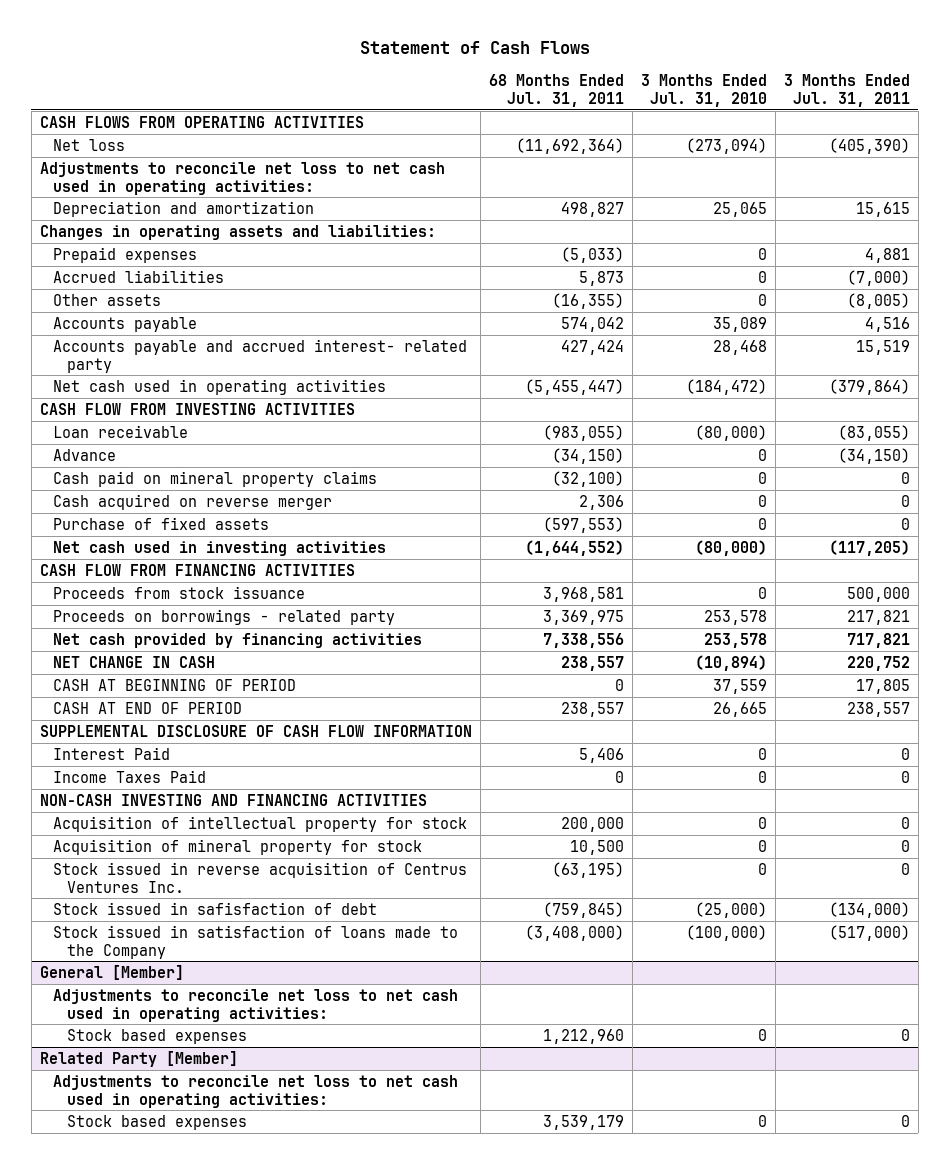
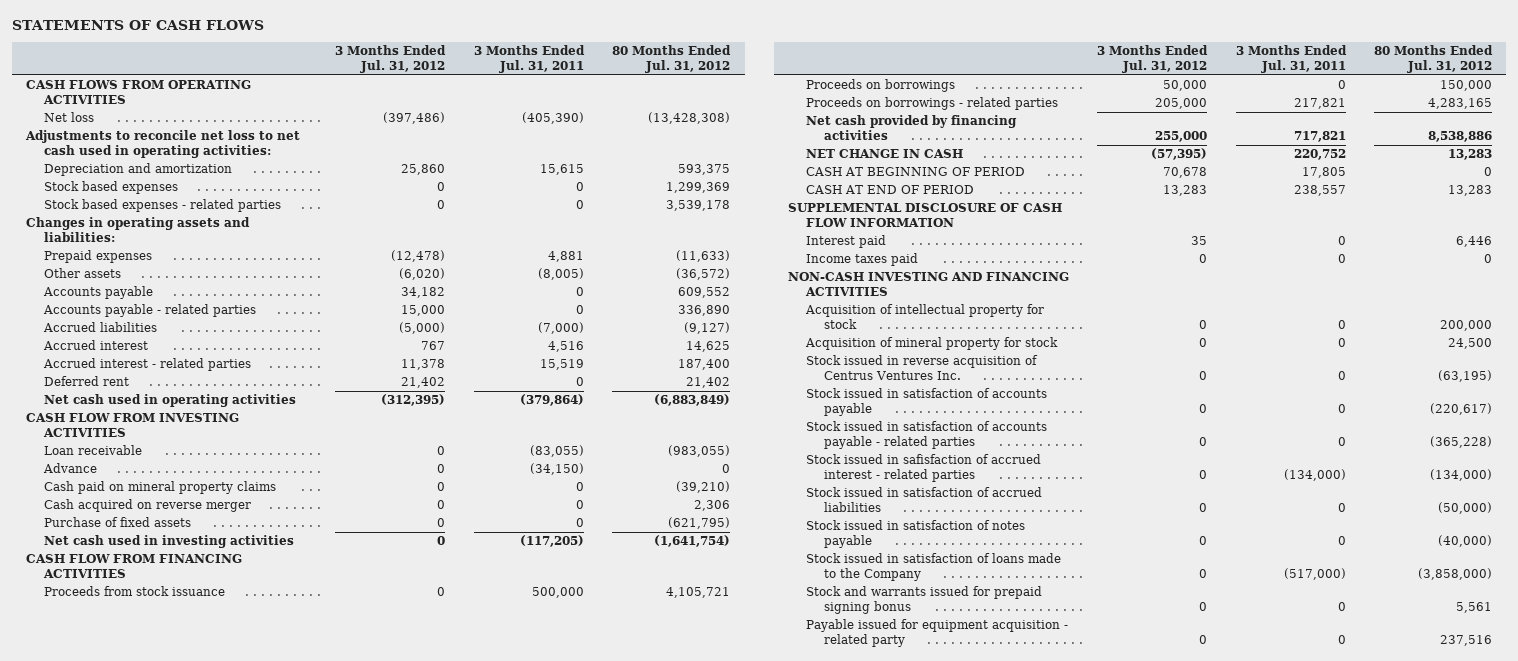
[359,41,590,55] Statement of Cash Flows -> [11,19,264,30] STATEMENTS OF CASH FLOWS
[488,73,624,107] 68 Months Ended Jul. 31, 2011 -> none
[640,73,767,107] 3 Months Ended Jul. 31, 2010 -> none
none -> [335,44,447,73] 3 Months Ended Jul. 31, 2012
none -> [612,44,732,73] 80 Months Ended Jul. 31, 2012
none -> [43,181,178,195] Stock based expenses
none -> [43,199,281,213] Stock based expenses - related parties
[864,316,910,332] 4,516 -> [575,287,584,297] 0
[53,338,468,373] Accounts payable and accrued interest- related party -> [42,304,256,318] Accounts payable - related parties
[855,339,910,355] 15,519 -> [575,305,584,315] 0
[53,269,225,283] Accrued liabilities -> [42,322,157,333] Accrued liabilities
none -> [42,340,148,351] Accrued interest
none -> [42,358,251,372] Accrued interest - related parties
none -> [43,376,129,387] Deferred rent
none -> [805,79,955,93] Proceeds on borrowings
[53,608,396,625] Proceeds on borrowings - related party -> [805,97,1058,111] Proceeds on borrowings - related parties
[53,746,171,760] Interest Paid -> [805,235,886,249] Interest paid
[53,769,207,783] Income Taxes Paid -> [805,253,918,267] Income taxes paid
none -> [805,388,1047,417] Stock issued in satisfaction of accounts payable
none -> [805,421,1047,450] Stock issued in satisfaction of accounts payable - related parties
[53,901,378,915] Stock issued in safisfaction of debt -> [805,454,1041,483] Stock issued in safisfaction of accrued interest - related parties
none -> [805,487,1042,513] Stock issued in satisfaction of accrued liabilities
none -> [805,520,1025,549] Stock issued in satisfaction of notes payable
[39,964,184,980] General [Member] -> none
[53,988,459,1022] Adjustments to reconcile net loss to net cash used in operating activities: -> none
[66,1028,247,1044] Stock based expenses -> none
[39,1050,238,1067] Related Party [Member] -> none
[53,1074,459,1108] Adjustments to reconcile net loss to net cash used in operating activities: -> none
[66,1114,247,1130] Stock based expenses -> none
none -> [805,586,1042,615] Stock and warrants issued for prepaid signing bonus
none -> [805,619,1068,648] Payable issued for equipment acquisition - related party

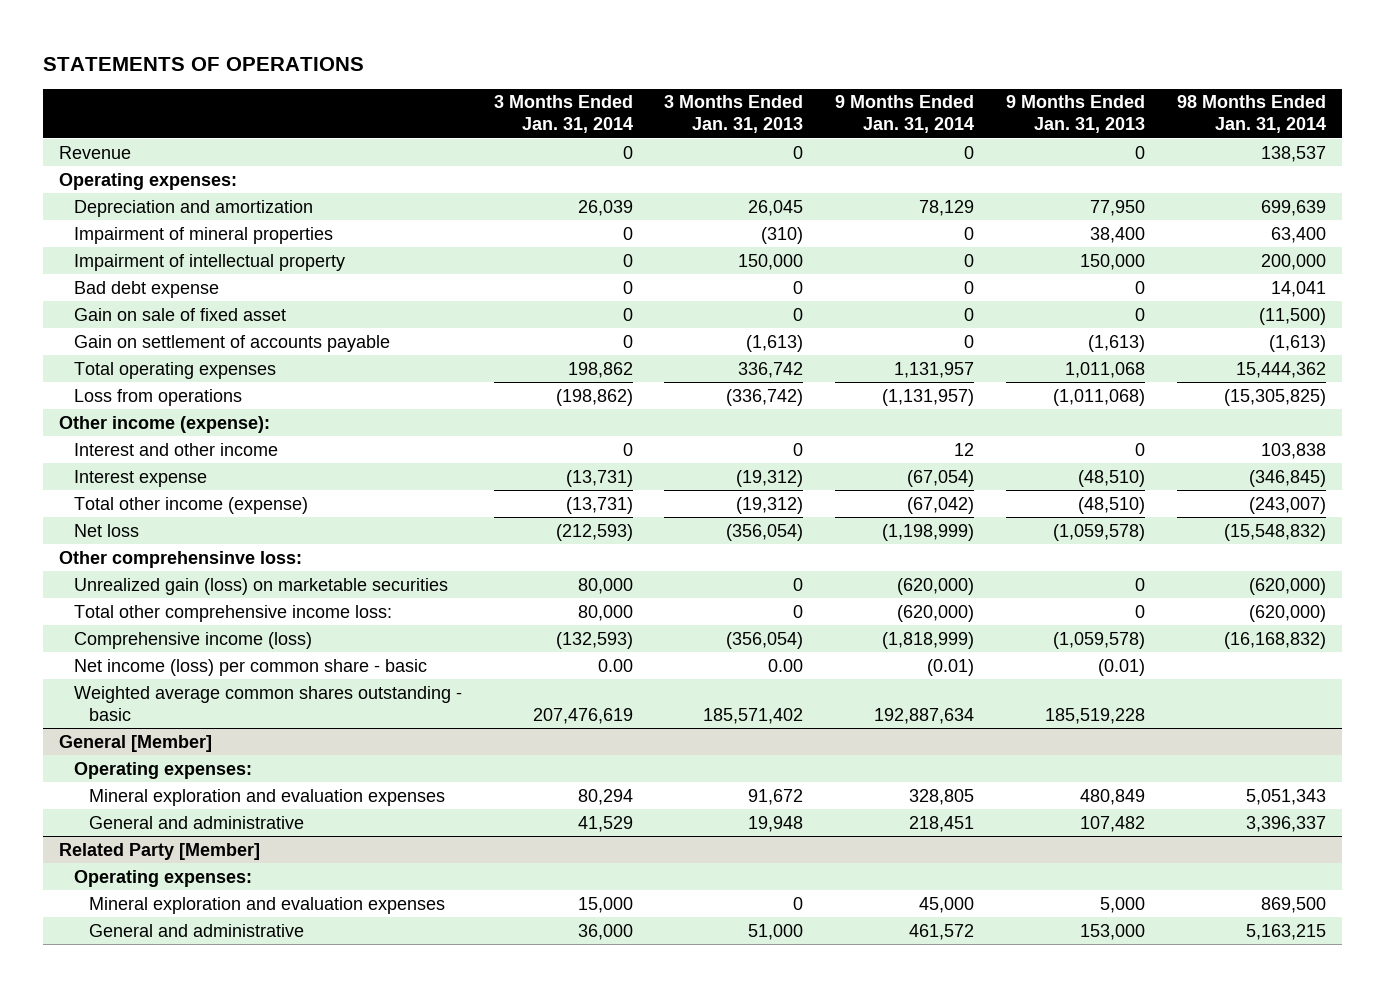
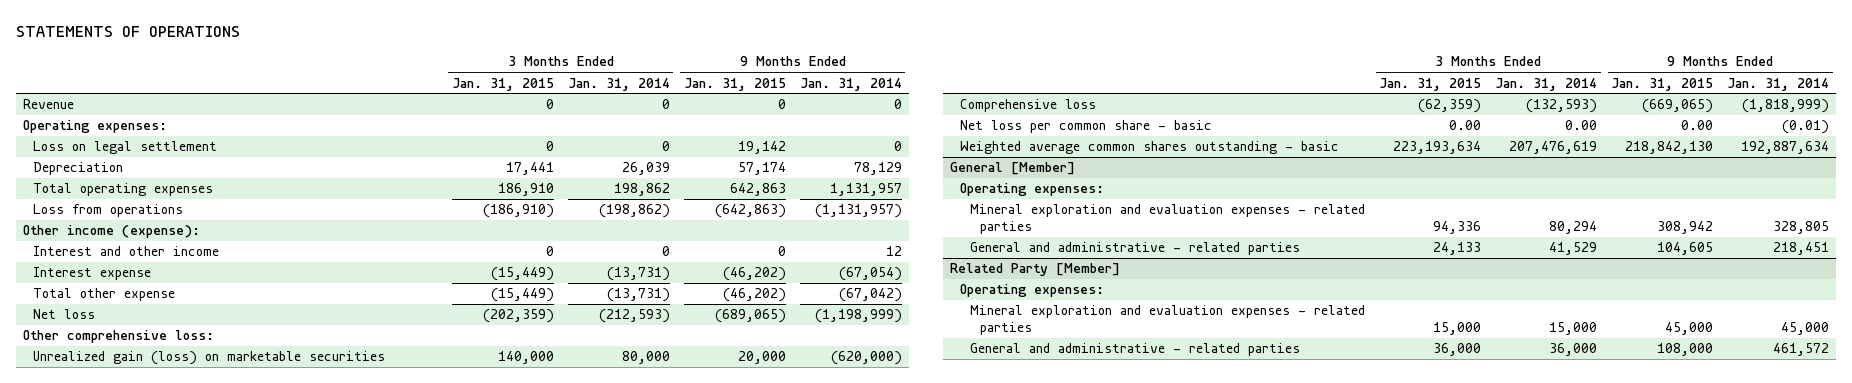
[664,95,804,134] 3 Months Ended Jan. 31, 2013 -> none
[1006,95,1146,134] 9 Months Ended Jan. 31, 2013 -> none
[1176,95,1326,134] 98 Months Ended Jan. 31, 2014 -> none
none -> [451,77,554,91] Jan. 31, 2015
none -> [683,77,786,91] Jan. 31, 2015
[73,226,333,244] Impairment of mineral properties -> none
[73,253,345,271] Impairment of intellectual property -> none
[73,280,219,298] Bad debt expense -> none
[73,307,286,321] Gain on sale of fixed asset -> none
[73,334,390,352] Gain on settlement of accounts payable -> none
none -> [32,141,217,155] Loss on legal settlement
[73,199,313,217] Depreciation and amortization -> [32,162,123,176] Depreciation
[73,496,308,514] Total other income (expense) -> [32,288,175,302] Total other expense
[58,550,302,568] Other comprehensinve loss: -> [22,330,214,344] Other comprehensive loss:
[73,604,392,622] Total other comprehensive income loss: -> none
[73,631,312,649] Comprehensive income (loss) -> [960,99,1097,113] Comprehensive loss
[73,658,427,676] Net income (loss) per common share - basic -> [960,120,1213,134] Net loss per common share - basic
[88,788,445,806] Mineral exploration and evaluation expenses -> [970,204,1366,235] Mineral exploration and evaluation expenses - related parties
[88,815,304,829] General and administrative -> [970,242,1301,256] General and administrative - related parties
[88,896,445,914] Mineral exploration and evaluation expenses -> [970,305,1366,336] Mineral exploration and evaluation expenses - related parties
[88,923,304,937] General and administrative -> [970,343,1301,357] General and administrative - related parties

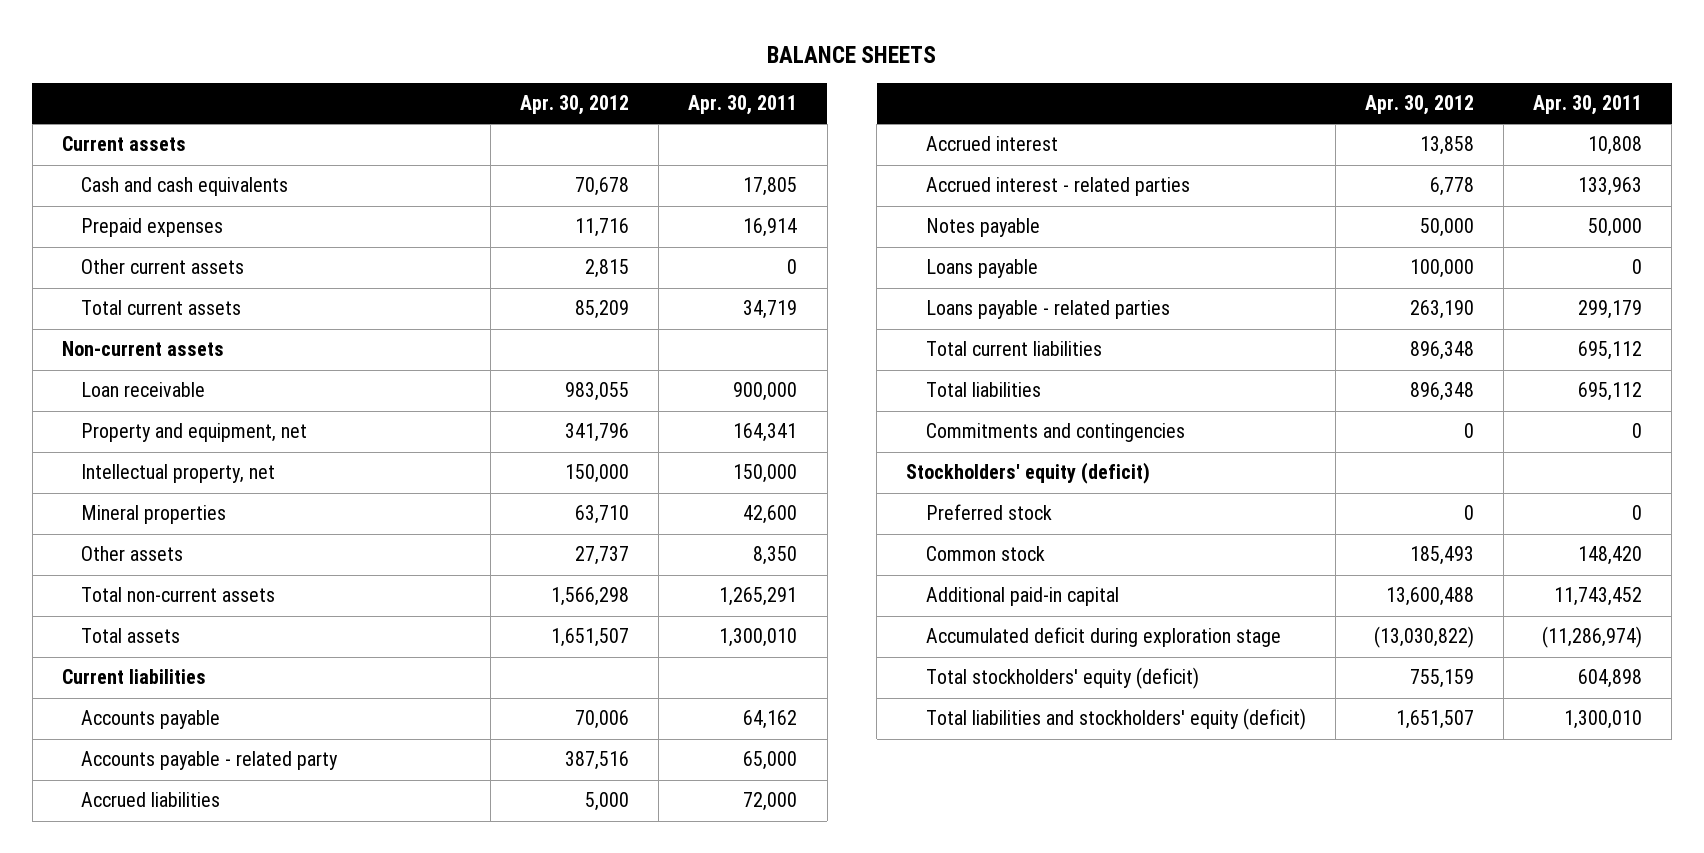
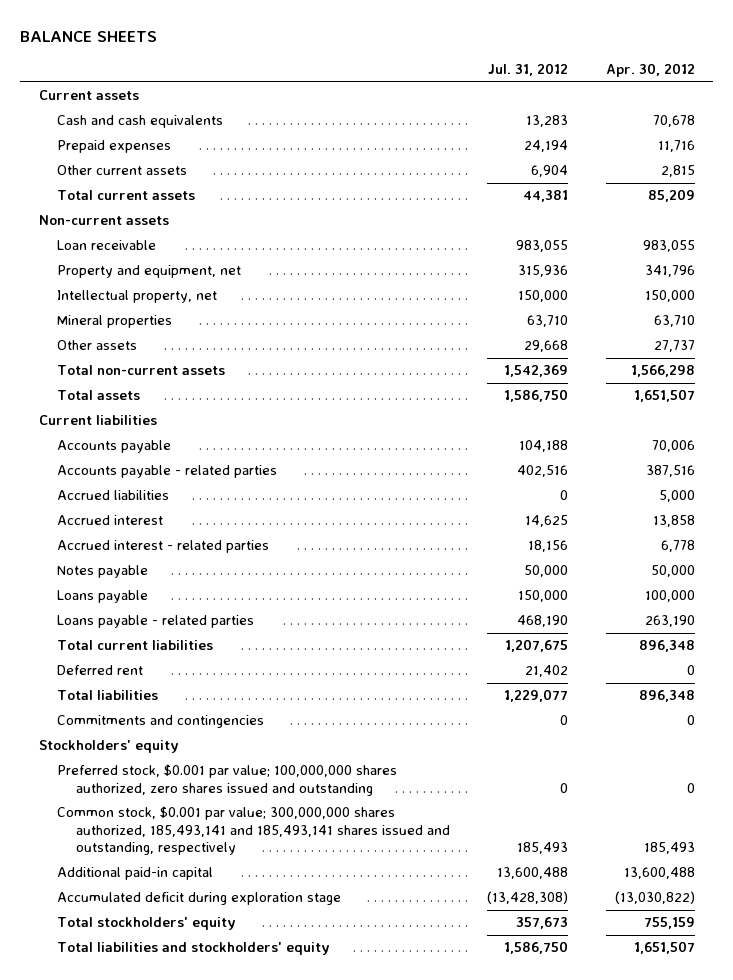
[688,95,798,116] Apr. 30, 2011 -> none
none -> [488,62,569,76] Jul. 31, 2012
[80,751,338,771] Accounts payable - related party -> [57,465,278,479] Accounts payable - related parties
none -> [57,665,144,676] Deferred rent
[906,462,1151,485] Stockholders' equity (deficit) -> [38,740,179,754] Stockholders' equity
[925,504,1052,521] Preferred stock -> [57,764,398,796] Preferred stock, $0.001 par value; 100,000,000 shares authorized, zero shares issued and outstanding
[925,546,1045,562] Common stock -> [57,806,450,856] Common stock, $0.001 par value; 300,000,000 shares authorized, 185,493,141 and 185,493,141 shares issued and outstanding, respectively
[925,667,1199,690] Total stockholders' equity (deficit) -> [57,917,237,931] Total stockholders' equity
[925,708,1306,731] Total liabilities and stockholders' equity (deficit) -> [57,942,331,956] Total liabilities and stockholders' equity

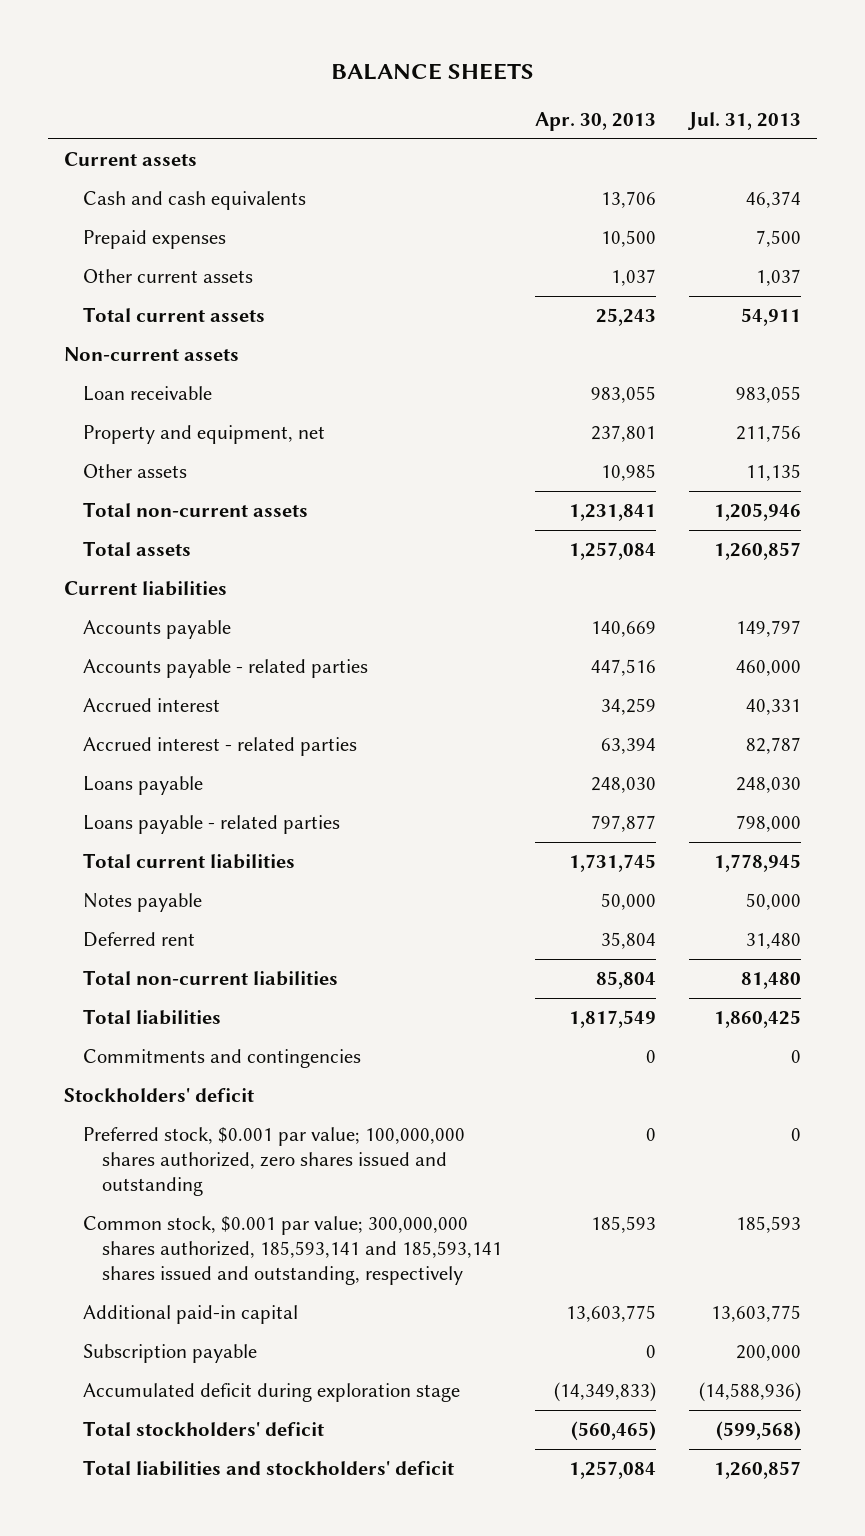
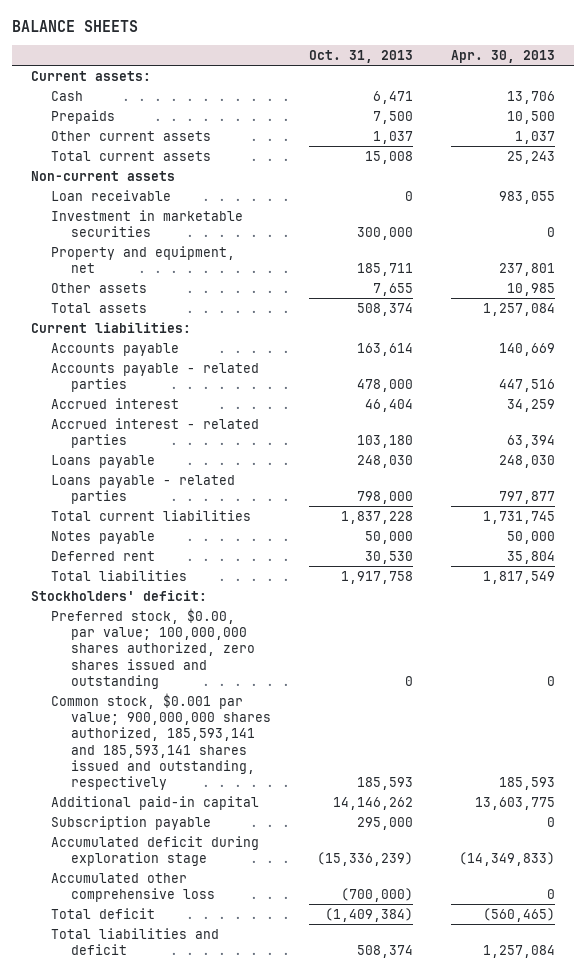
[686,111,801,130] Jul. 31, 2013 -> none
none -> [308,50,413,64] Oct. 31, 2013
[64,152,198,167] Current assets -> [30,70,151,81] Current assets:
[83,191,307,211] Cash and cash equivalents -> [50,90,83,101] Cash
[83,230,227,250] Prepaid expenses -> [50,109,115,124] Prepaids
none -> [50,209,243,238] Investment in marketable securities
[83,502,309,518] Total non-current assets -> none
[64,581,228,597] Current liabilities -> [30,321,191,333] Current liabilities:
[83,970,339,987] Total non-current liabilities -> none
[83,1049,362,1069] Commitments and contingencies -> none
[64,1088,255,1103] Stockholders' deficit -> [30,589,207,601] Stockholders' deficit:
[83,1127,466,1197] Preferred stock, $0.001 par value; 100,000,000 shares authorized, zero shares issued and outstanding -> [50,607,255,689] Preferred stock, $0.00, par value; 100,000,000 shares authorized, zero shares issued and outstanding
[83,1216,502,1286] Common stock, $0.001 par value; 300,000,000 shares authorized, 185,593,141 and 185,593,141 shares issued and outstanding, respectively -> [50,692,271,790] Common stock, $0.001 par value; 900,000,000 shares authorized, 185,593,141 and 185,593,141 shares issued and outstanding, respectively
none -> [50,872,215,903] Accumulated other comprehensive loss
[83,1421,325,1437] Total stockholders' deficit -> [50,907,155,919] Total deficit
[83,1460,455,1477] Total liabilities and stockholders' deficit -> [50,927,219,956] Total liabilities and deficit

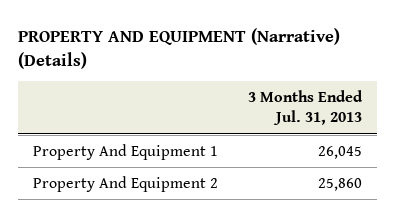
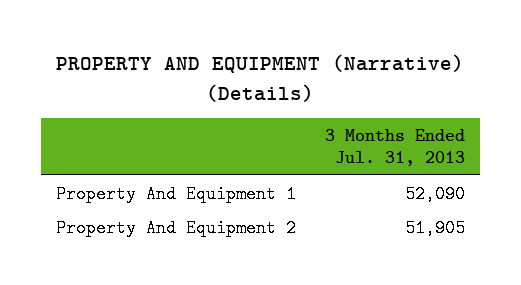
[318,145,363,159] 26,045 -> [405,184,466,203] 52,090
[318,177,363,191] 25,860 -> [405,218,466,237] 51,905

